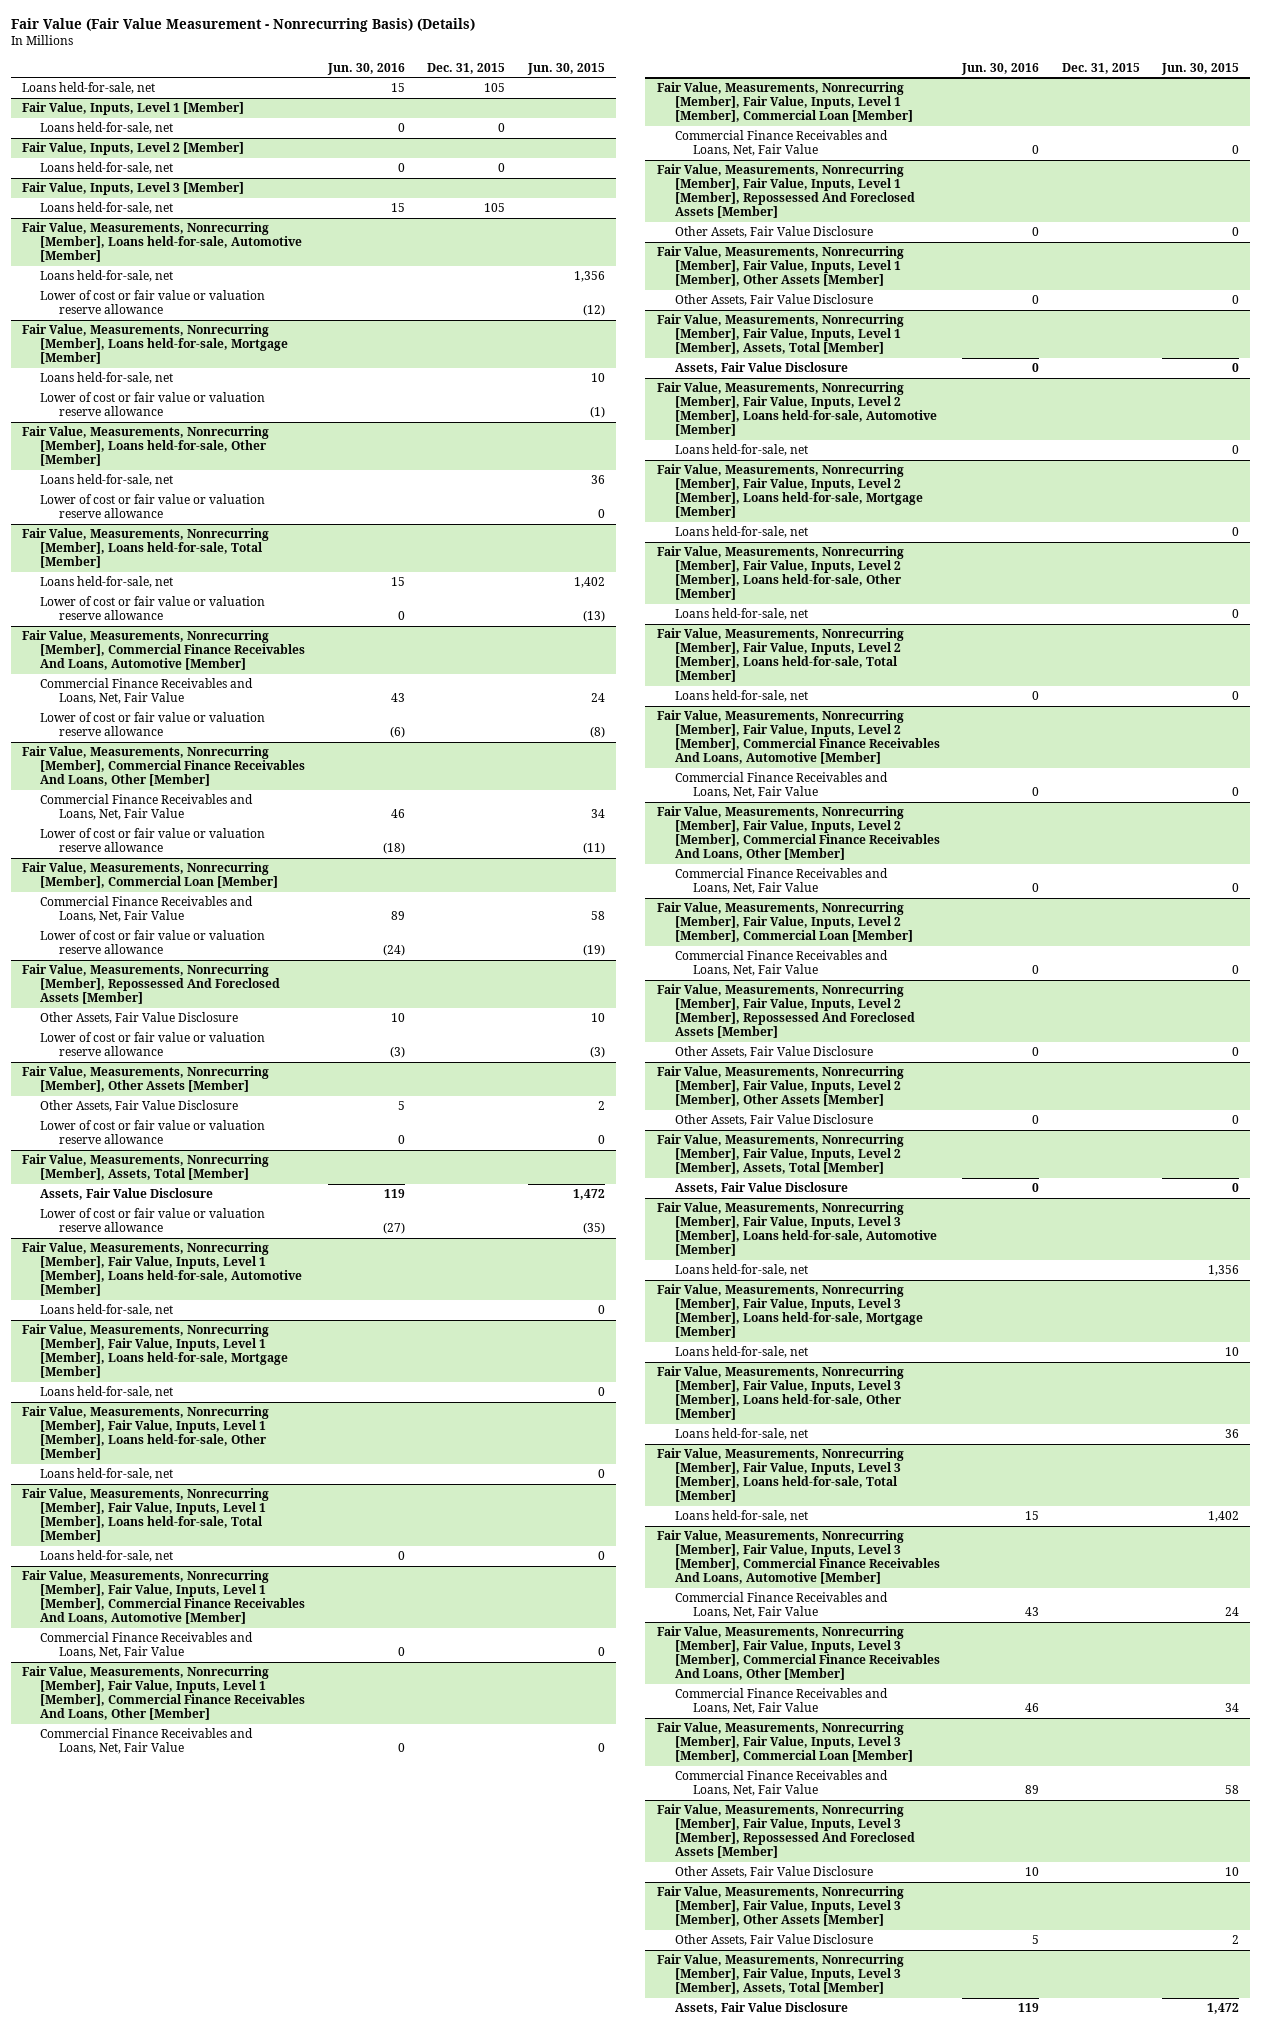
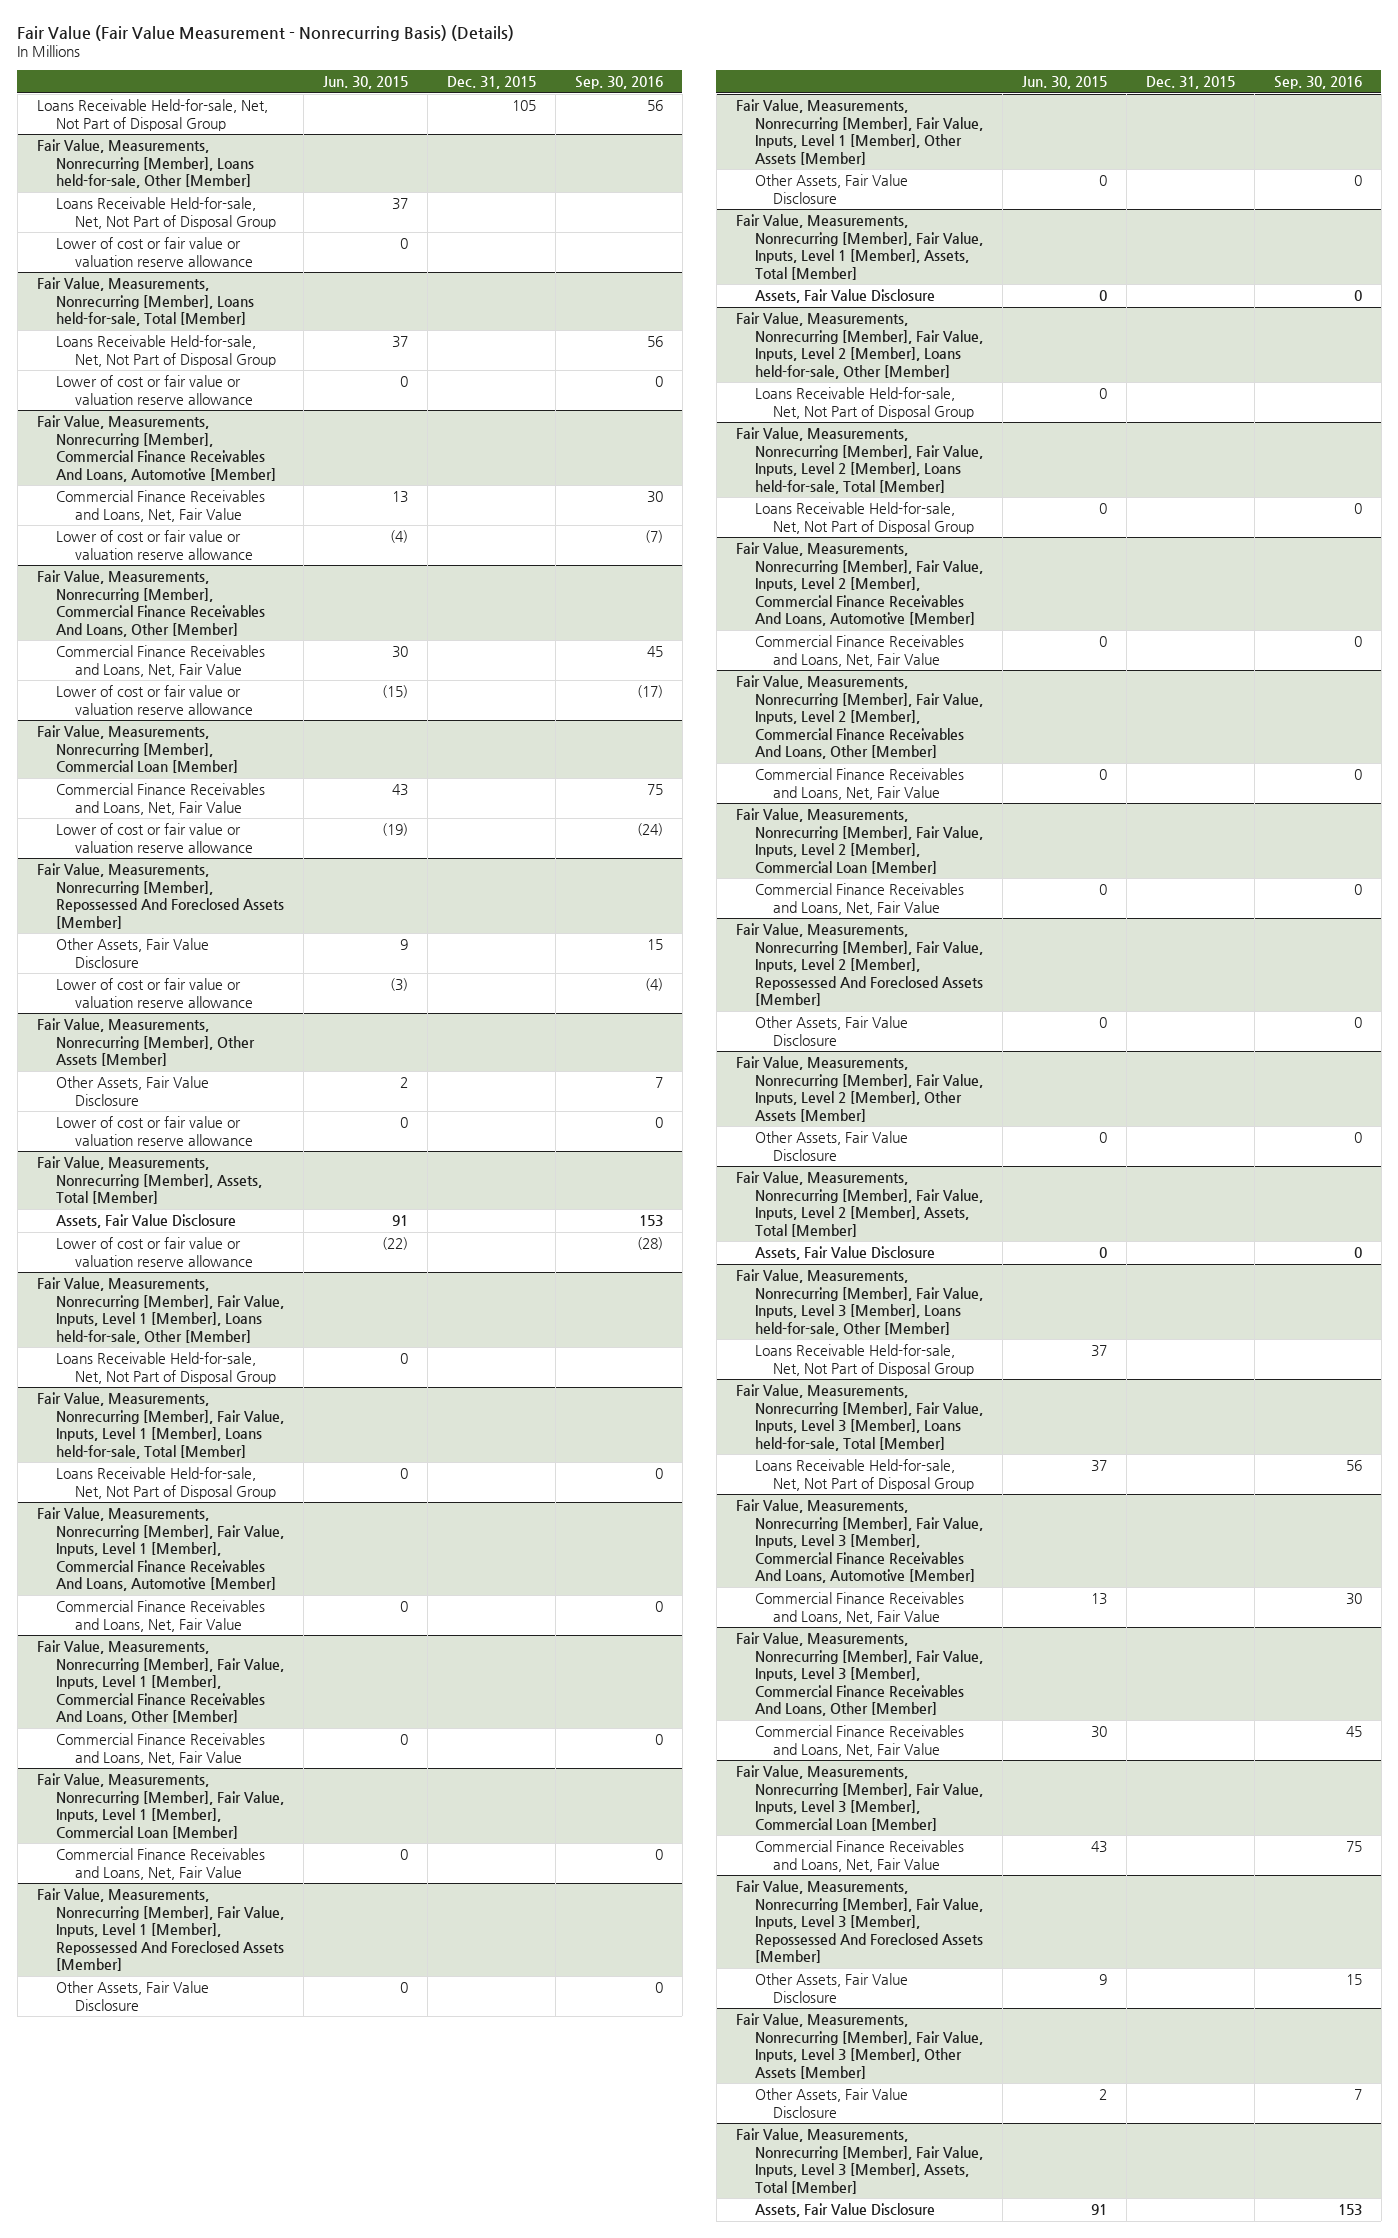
[326,62,405,75] Jun. 30, 2016 -> none
none -> [574,76,663,90] Sep. 30, 2016
[22,102,245,116] Fair Value, Inputs, Level 1 [Member] -> none
[40,122,174,135] Loans held-for-sale, net -> none
[22,142,245,156] Fair Value, Inputs, Level 2 [Member] -> none
[40,162,174,175] Loans held-for-sale, net -> none
[22,182,245,196] Fair Value, Inputs, Level 3 [Member] -> none
[40,202,174,215] Loans held-for-sale, net -> none
[22,222,303,263] Fair Value, Measurements, Nonrecurring [Member], Loans held-for-sale, Automotive [Member] -> none
[40,270,174,283] Loans held-for-sale, net -> none
[40,290,266,315] Lower of cost or fair value or valuation reserve allowance -> none
[22,324,289,365] Fair Value, Measurements, Nonrecurring [Member], Loans held-for-sale, Mortgage [Member] -> none
[40,372,174,385] Loans held-for-sale, net -> none
[40,392,266,417] Lower of cost or fair value or valuation reserve allowance -> none
[22,82,156,95] Loans held-for-sale, net -> [36,99,268,131] Loans Receivable Held-for-sale, Net, Not Part of Disposal Group
[40,474,174,487] Loans held-for-sale, net -> [55,197,276,229] Loans Receivable Held-for-sale, Net, Not Part of Disposal Group
[590,475,605,485] 36 -> [391,198,408,211] 37
[40,576,174,589] Loans held-for-sale, net -> [55,335,276,367] Loans Receivable Held-for-sale, Net, Not Part of Disposal Group
[573,577,605,589] 1,402 -> [391,336,408,349] 37
[582,610,605,623] (13) -> [399,376,408,388] 0
[590,693,605,703] 24 -> [391,491,408,504] 13
[589,726,605,739] (8) -> [389,530,408,544] (4)
[590,809,605,819] 34 -> [391,646,408,659] 30
[582,842,605,855] (11) -> [381,685,408,699] (15)
[590,911,605,921] 58 -> [391,784,408,797] 43
[590,1013,605,1023] 10 -> [399,939,408,951] 9
[22,1242,303,1297] Fair Value, Measurements, Nonrecurring [Member], Fair Value, Inputs, Level 1 [Member], Loans held-for-sale, Automotive [Member] -> none
[40,1304,174,1317] Loans held-for-sale, net -> none
[22,1324,289,1379] Fair Value, Measurements, Nonrecurring [Member], Fair Value, Inputs, Level 1 [Member], Loans held-for-sale, Mortgage [Member] -> none
[40,1386,174,1399] Loans held-for-sale, net -> none
[572,1189,605,1201] 1,472 -> [391,1215,408,1227] 91
[582,1222,605,1235] (35) -> [381,1237,408,1251] (22)
[40,1468,174,1481] Loans held-for-sale, net -> [55,1352,276,1384] Loans Receivable Held-for-sale, Net, Not Part of Disposal Group
[40,1550,174,1563] Loans held-for-sale, net -> [55,1467,276,1499] Loans Receivable Held-for-sale, Net, Not Part of Disposal Group
[656,382,937,437] Fair Value, Measurements, Nonrecurring [Member], Fair Value, Inputs, Level 2 [Member], Loans held-for-sale, Automotive [Member] -> none
[674,444,808,457] Loans held-for-sale, net -> none
[656,464,923,519] Fair Value, Measurements, Nonrecurring [Member], Fair Value, Inputs, Level 2 [Member], Loans held-for-sale, Mortgage [Member] -> none
[674,526,808,539] Loans held-for-sale, net -> none
[674,608,808,621] Loans held-for-sale, net -> [754,387,975,419] Loans Receivable Held-for-sale, Net, Not Part of Disposal Group
[674,690,808,703] Loans held-for-sale, net -> [754,502,975,534] Loans Receivable Held-for-sale, Net, Not Part of Disposal Group
[656,1202,937,1257] Fair Value, Measurements, Nonrecurring [Member], Fair Value, Inputs, Level 3 [Member], Loans held-for-sale, Automotive [Member] -> none
[674,1264,808,1277] Loans held-for-sale, net -> none
[656,1284,923,1339] Fair Value, Measurements, Nonrecurring [Member], Fair Value, Inputs, Level 3 [Member], Loans held-for-sale, Mortgage [Member] -> none
[674,1346,808,1359] Loans held-for-sale, net -> none
[674,1428,808,1441] Loans held-for-sale, net -> [754,1344,975,1376] Loans Receivable Held-for-sale, Net, Not Part of Disposal Group
[1225,1429,1240,1439] 36 -> [1090,1345,1107,1358] 37
[674,1510,808,1523] Loans held-for-sale, net -> [754,1459,975,1491] Loans Receivable Held-for-sale, Net, Not Part of Disposal Group
[1208,1511,1240,1523] 1,402 -> [1090,1460,1107,1473] 37
[1225,1607,1240,1617] 24 -> [1090,1593,1107,1606] 13
[1225,1703,1240,1713] 34 -> [1090,1726,1107,1739] 30
[1225,1785,1240,1795] 58 -> [1090,1841,1107,1854] 43
[1225,1867,1240,1877] 10 -> [1098,1974,1107,1986] 9
[1207,2003,1240,2015] 1,472 -> [1090,2204,1107,2216] 91

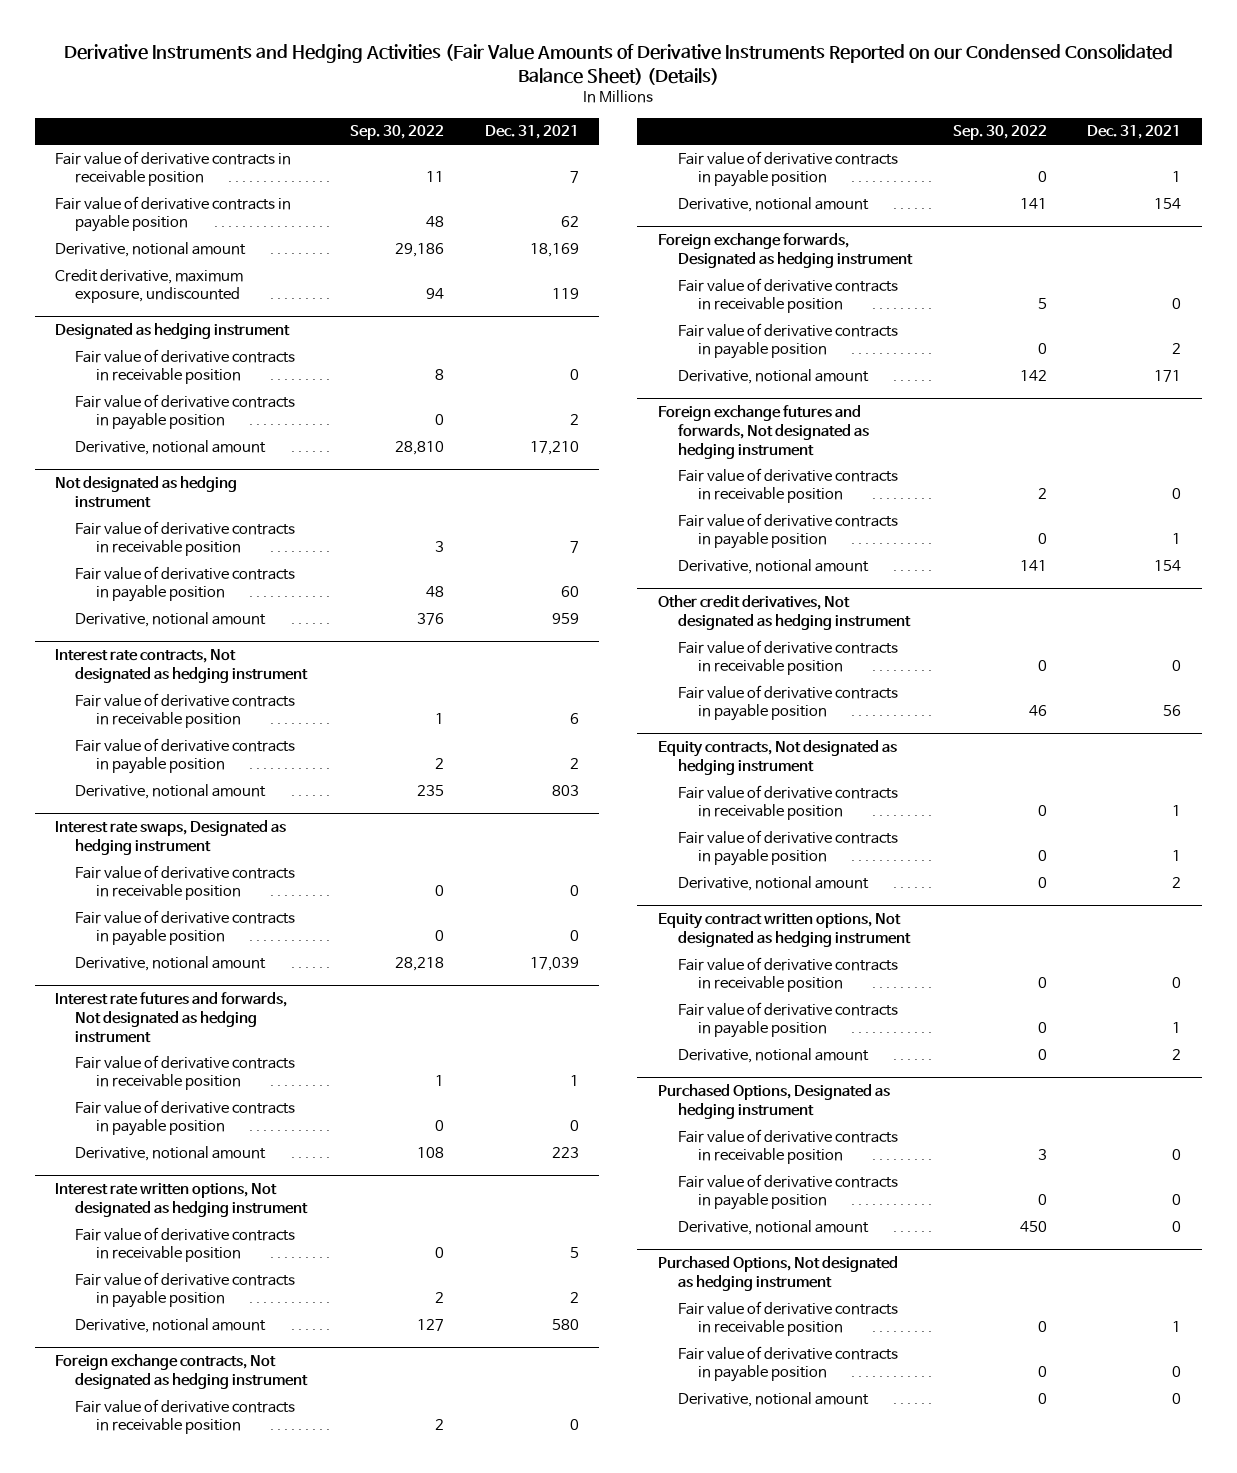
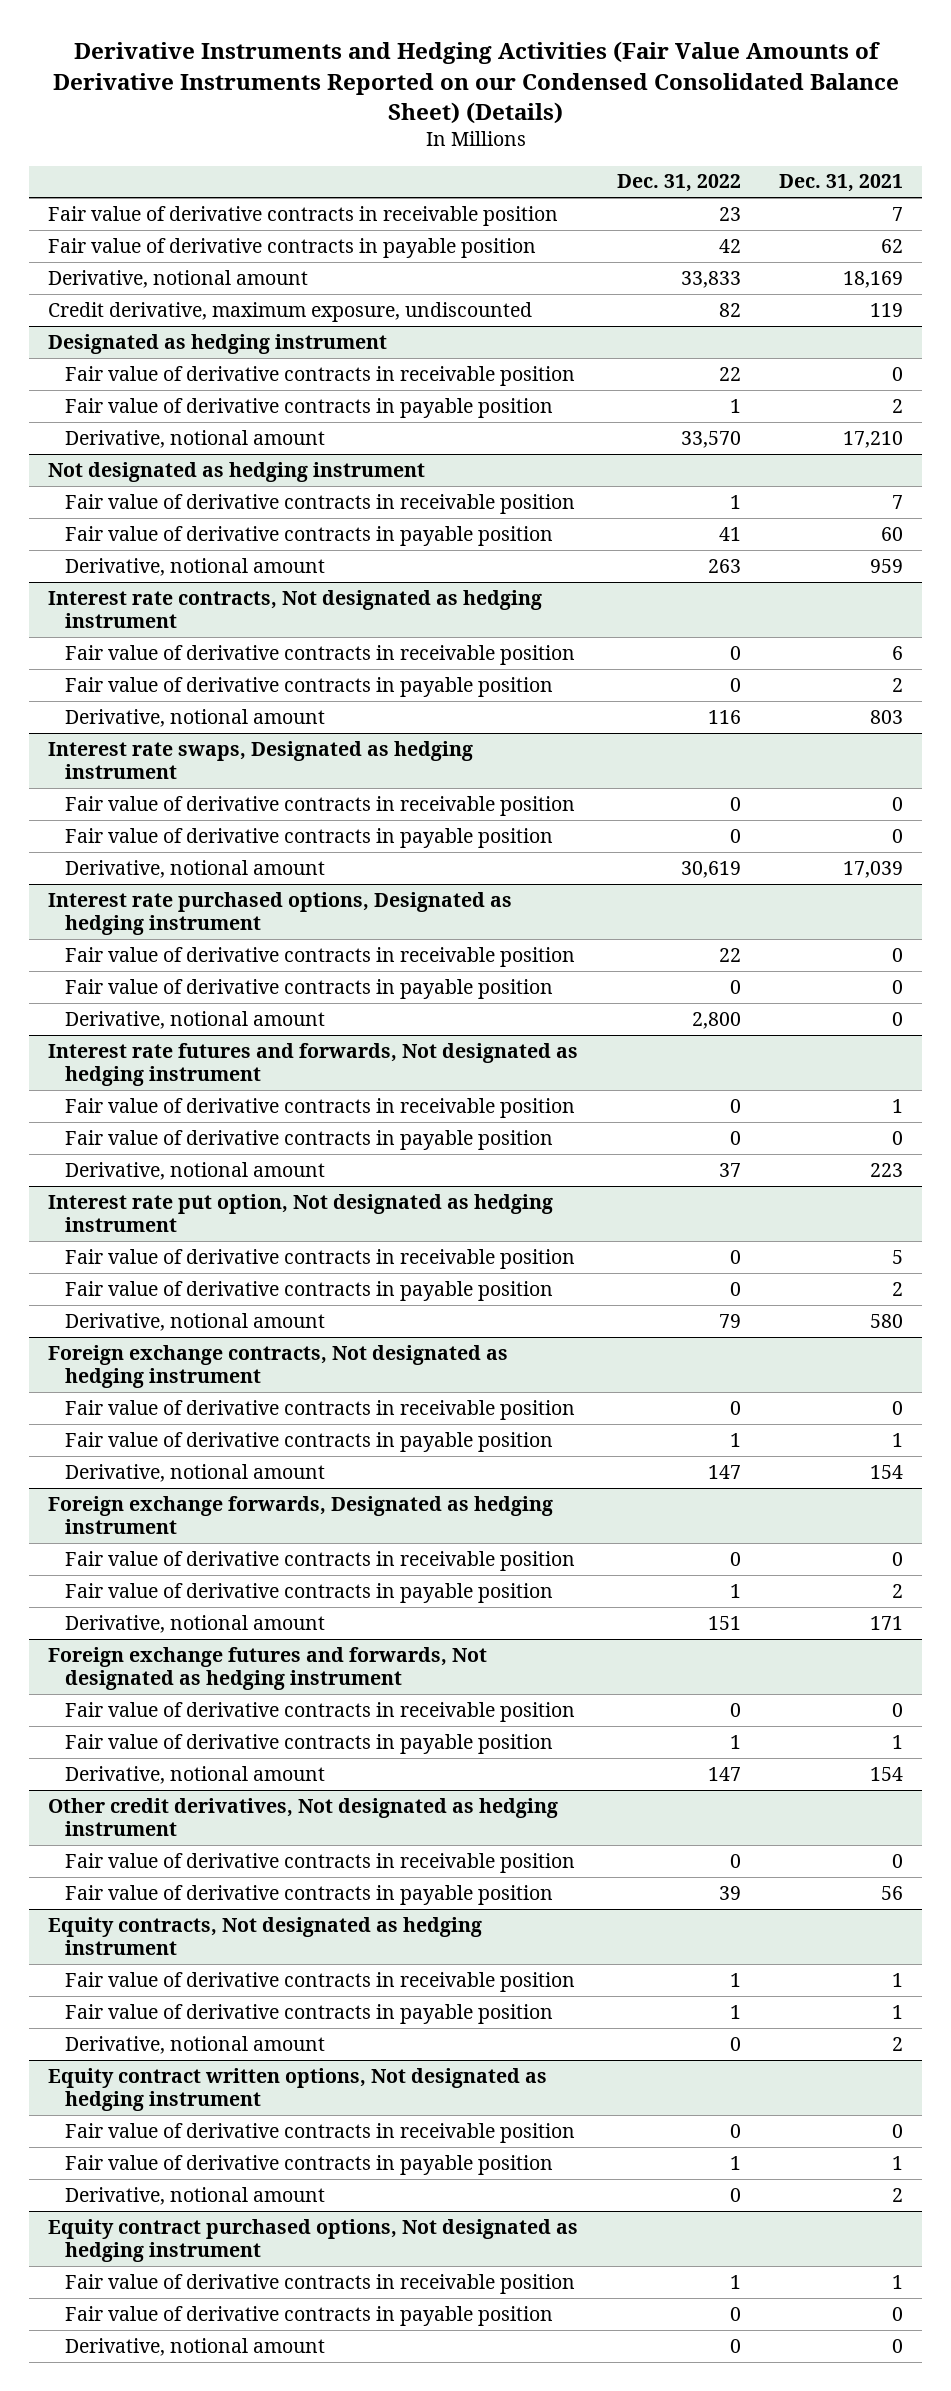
[350,125,445,141] Sep. 30, 2022 -> none
none -> [616,174,741,193] Dec. 31, 2022
none -> [48,891,513,936] Interest rate purchased options, Designated as hedging instrument
none -> [65,946,576,967] Fair value of derivative contracts in receivable position
none -> [65,978,554,999] Fair value of derivative contracts in payable position
none -> [65,1010,326,1029] Derivative, notional amount
[55,1183,309,1217] Interest rate written options, Not designated as hedging instrument -> [48,1193,554,1233] Interest rate put option, Not designated as hedging instrument
[657,1084,890,1119] Purchased Options, Designated as hedging instrument -> none
[677,1128,898,1165] Fair value of derivative contracts in receivable position -> none
[677,1173,898,1211] Fair value of derivative contracts in payable position -> none
[677,1219,869,1235] Derivative, notional amount -> none
[657,1256,898,1291] Purchased Options, Not designated as hedging instrument -> [48,2218,579,2263] Equity contract purchased options, Not designated as hedging instrument

